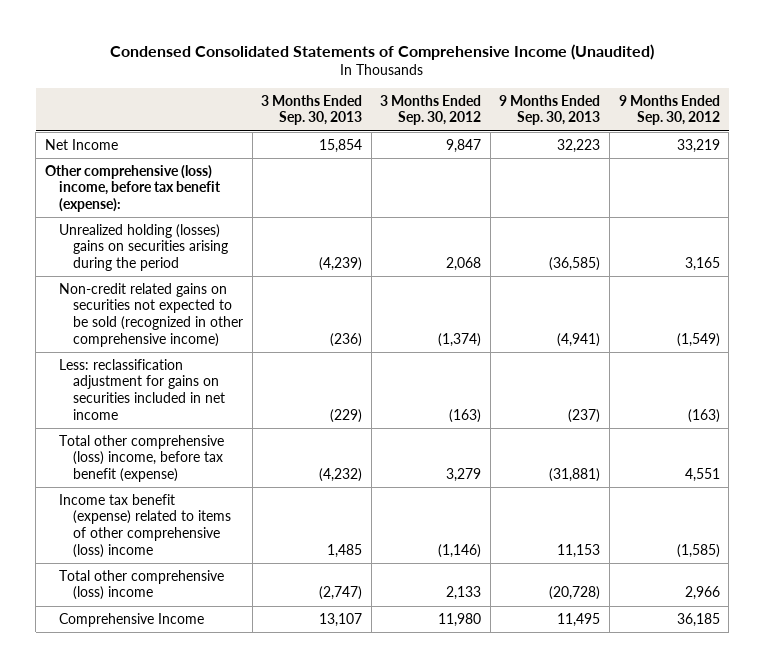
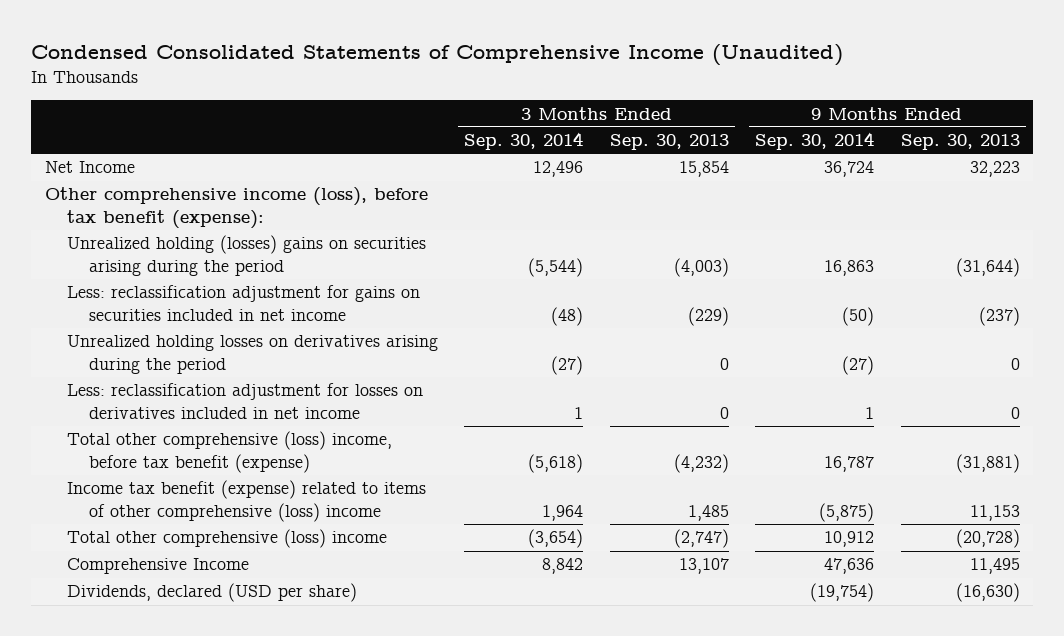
[380,94,482,126] 3 Months Ended Sep. 30, 2012 -> none
[618,94,720,126] 9 Months Ended Sep. 30, 2012 -> none
none -> [464,132,584,151] Sep. 30, 2014
none -> [755,132,875,151] Sep. 30, 2014
[58,282,243,347] Non-credit related gains on securities not expected to be sold (recognized in other comprehensive income) -> none
[44,164,221,212] Other comprehensive (loss) income, before tax benefit (expense): -> [44,187,428,229] Other comprehensive income (loss), before tax benefit (expense):
[319,256,363,271] (4,239) -> [673,257,729,277] (4,003)
[549,256,601,271] (36,585) -> [955,257,1020,277] (31,644)
none -> [67,335,439,374] Unrealized holding losses on derivatives arising during the period
none -> [67,383,424,419] Less: reclassification adjustment for losses on derivatives included in net income
none -> [67,583,358,603] Dividends, declared (USD per share)

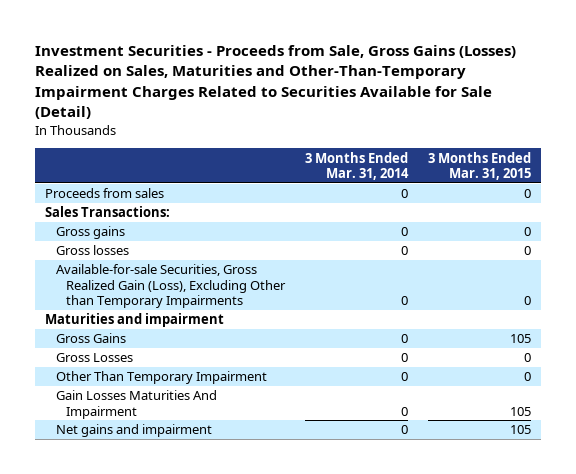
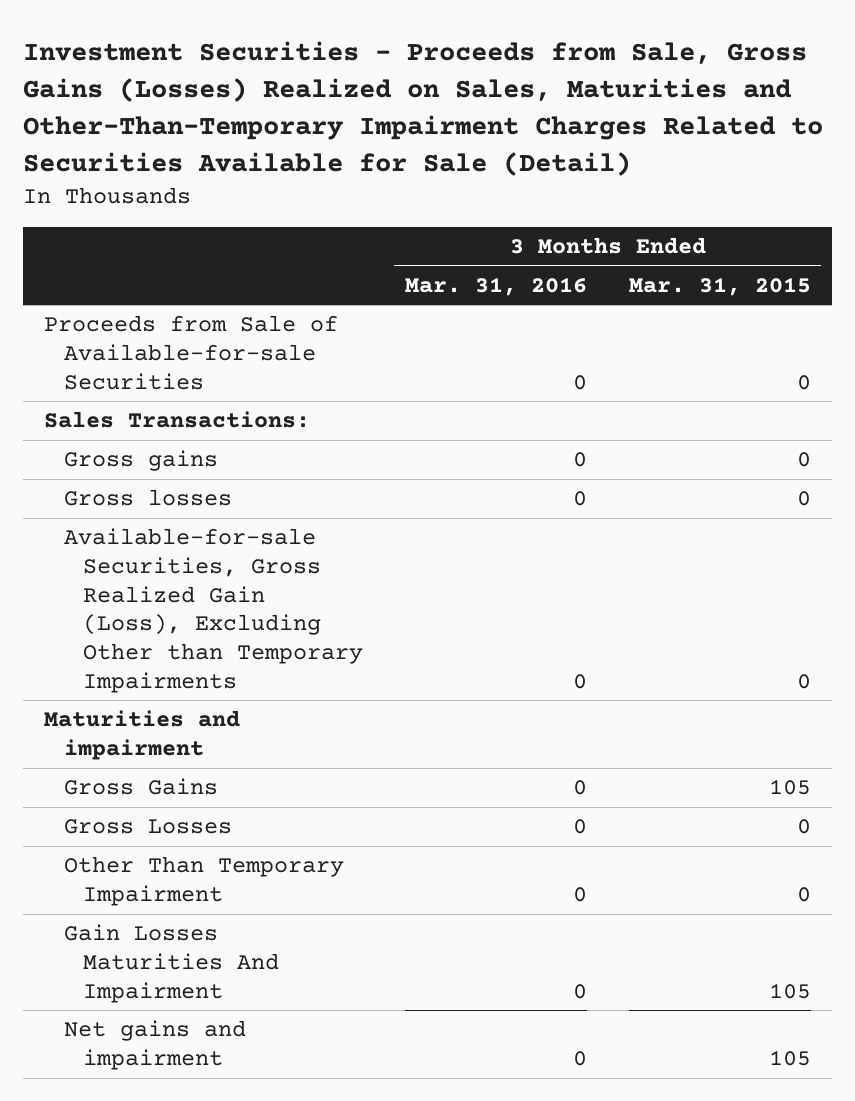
[305,151,410,180] 3 Months Ended Mar. 31, 2014 -> none
none -> [404,276,587,296] Mar. 31, 2016
[44,188,164,199] Proceeds from sales -> [44,315,339,390] Proceeds from Sale of Available-for-sale Securities

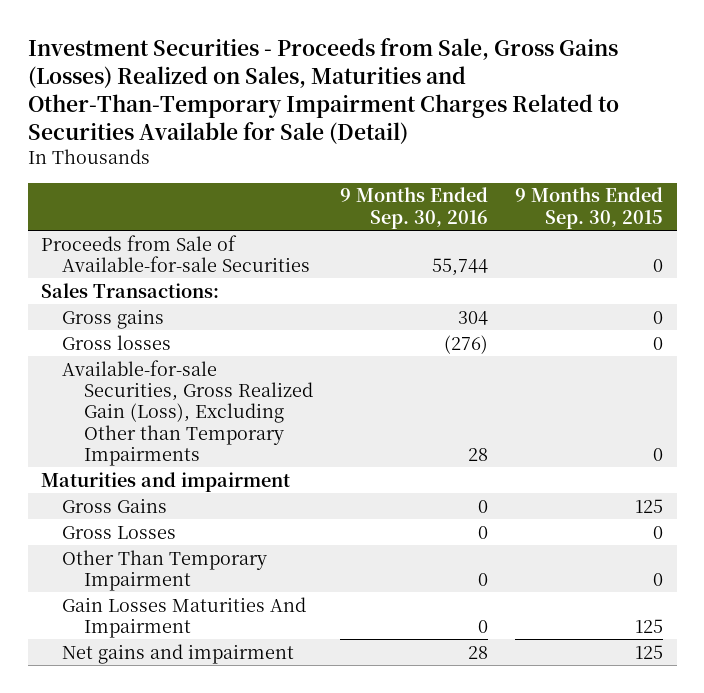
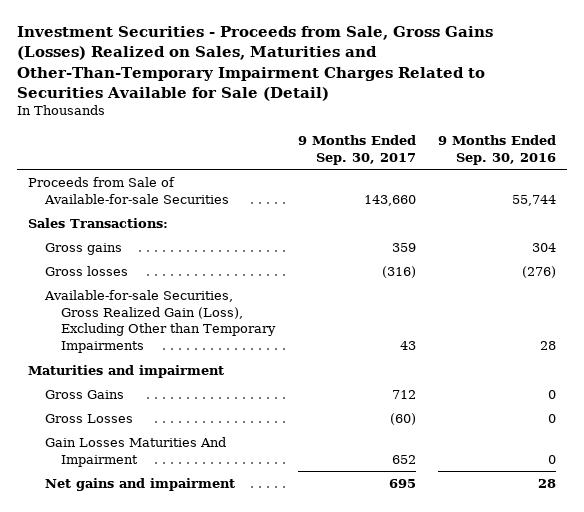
[514,187,663,229] 9 Months Ended Sep. 30, 2015 -> none
none -> [297,135,416,165] 9 Months Ended Sep. 30, 2017
[62,549,268,592] Other Than Temporary Impairment -> none

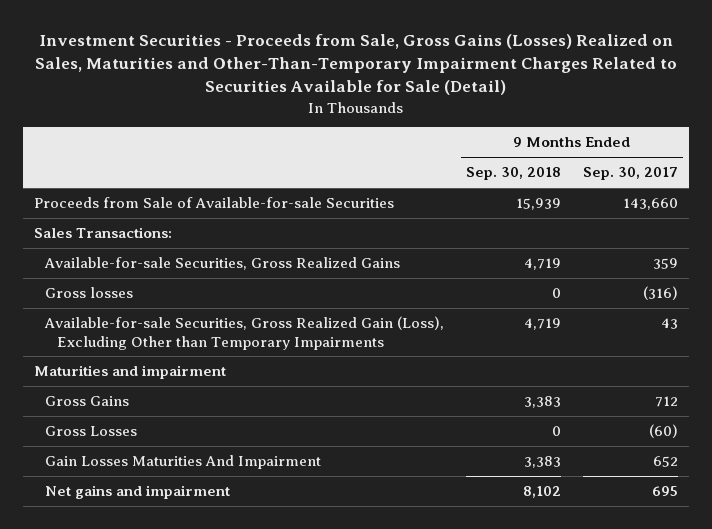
[437,135,556,165] 9 Months Ended Sep. 30, 2016 -> none
none -> [466,167,562,181] Sep. 30, 2018
[44,242,122,255] Gross gains -> [44,257,401,271] Available-for-sale Securities, Gross Realized Gains

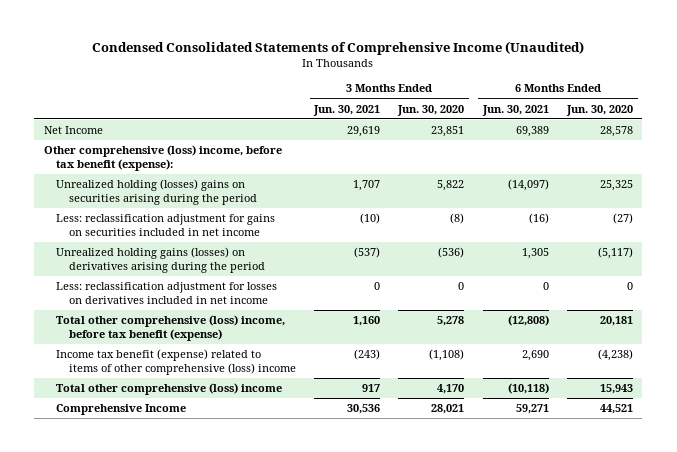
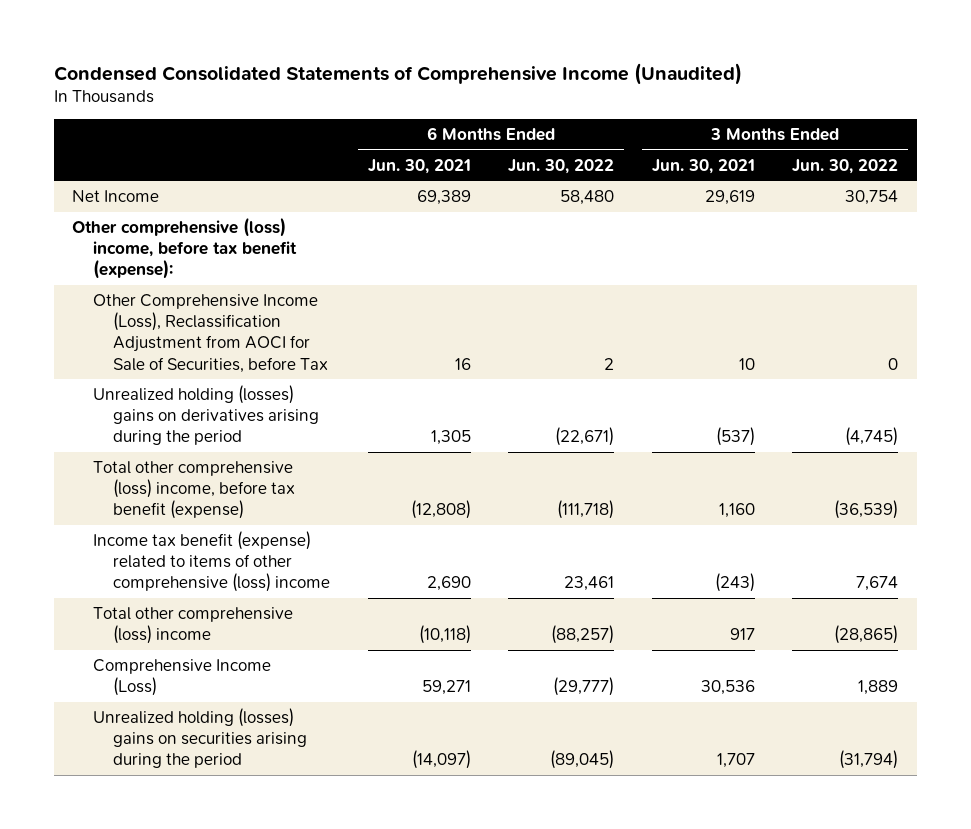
[397,104,465,116] Jun. 30, 2020 -> none
[566,104,634,116] Jun. 30, 2020 -> none
none -> [508,158,615,174] Jun. 30, 2022
none -> [792,158,899,174] Jun. 30, 2022
[56,282,278,304] Less: reclassification adjustment for losses on derivatives included in net income -> none
[56,214,276,236] Less: reclassification adjustment for gains on securities included in net income -> [92,294,328,373] Other Comprehensive Income (Loss), Reclassification Adjustment from AOCI for Sale of Securities, before Tax
[360,213,381,225] (10) -> [738,357,755,370] 10
[528,213,549,225] (16) -> [454,357,471,370] 16
[56,247,265,273] Unrealized holding gains (losses) on derivatives arising during the period -> [92,385,319,446] Unrealized holding (losses) gains on derivatives arising during the period
[56,404,187,416] Comprehensive Income -> [92,659,271,697] Comprehensive Income (Loss)
[56,179,257,205] Unrealized holding (losses) gains on securities arising during the period -> [92,708,307,769] Unrealized holding (losses) gains on securities arising during the period

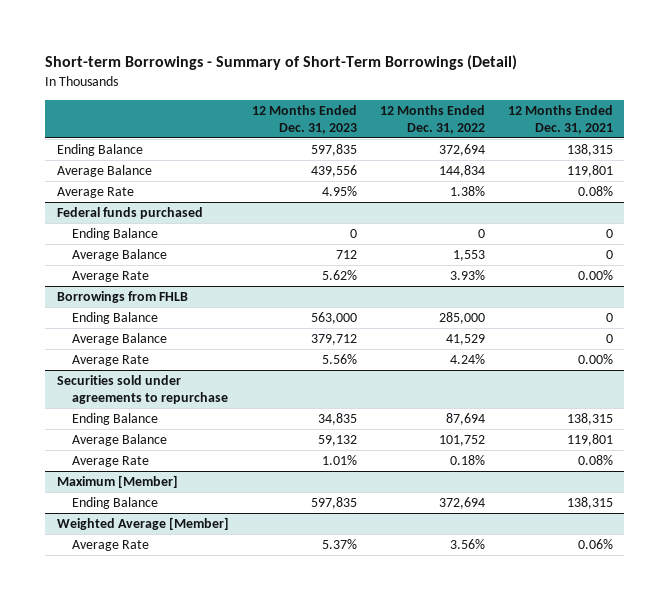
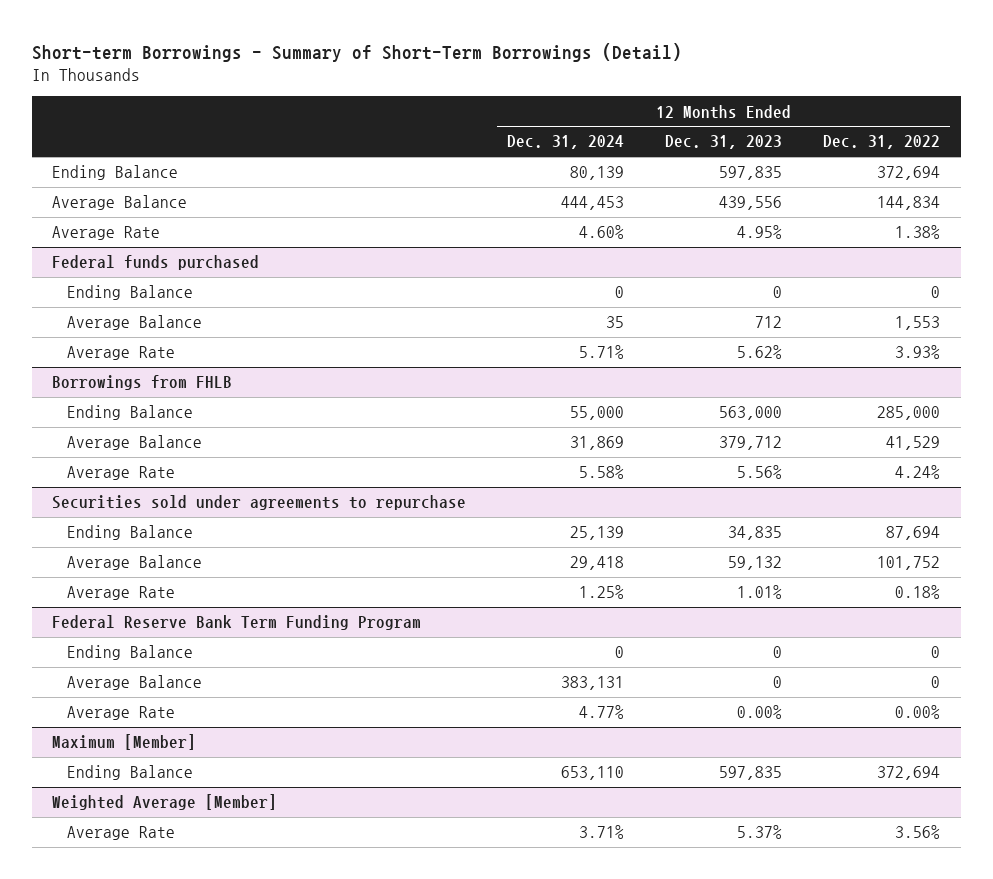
[507,105,613,135] 12 Months Ended Dec. 31, 2021 -> none
none -> [507,135,625,150] Dec. 31, 2024
none -> [52,615,422,631] Federal Reserve Bank Term Funding Program
none -> [67,645,194,661] Ending Balance
none -> [67,675,203,691] Average Balance
none -> [67,706,176,721] Average Rate

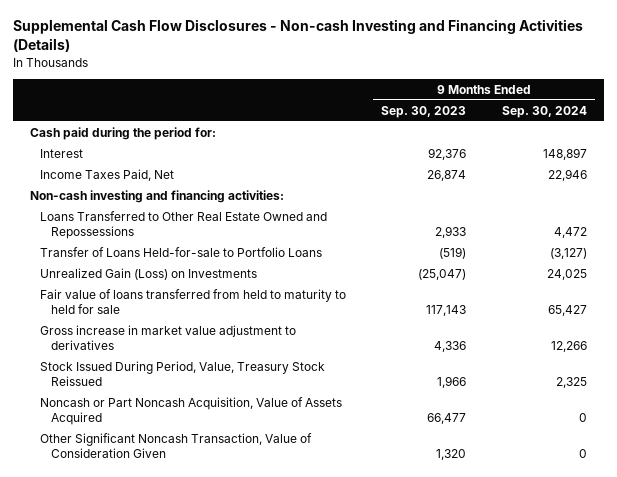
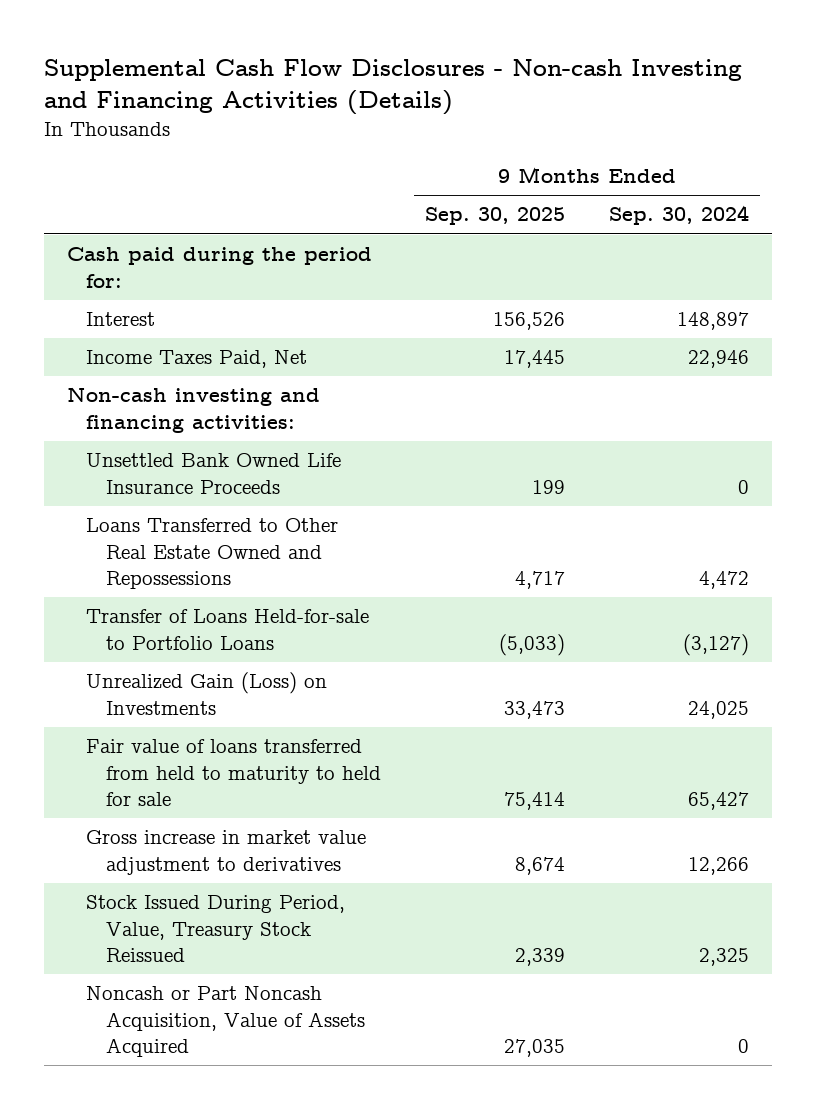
[381,105,467,118] Sep. 30, 2023 -> none
none -> [425,207,566,226] Sep. 30, 2025
none -> [86,453,342,494] Unsettled Bank Owned Life Insurance Proceeds
[40,432,313,458] Other Significant Noncash Transaction, Value of Consideration Given -> none

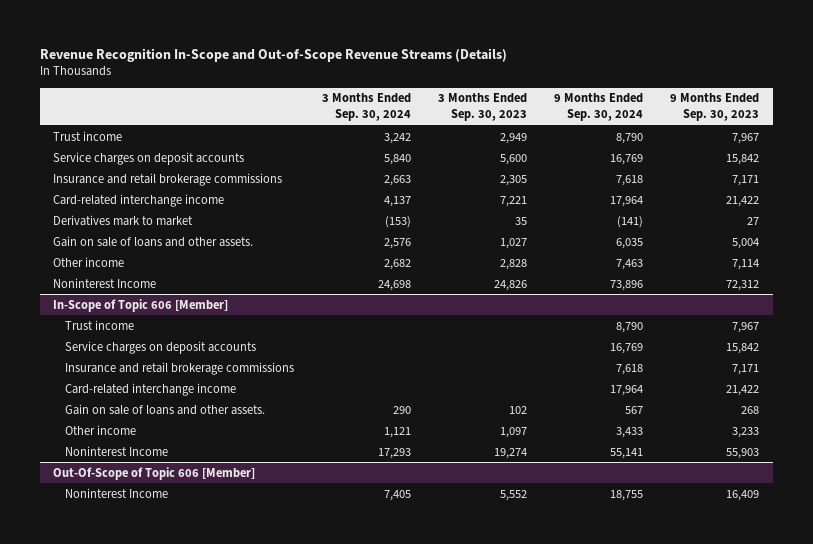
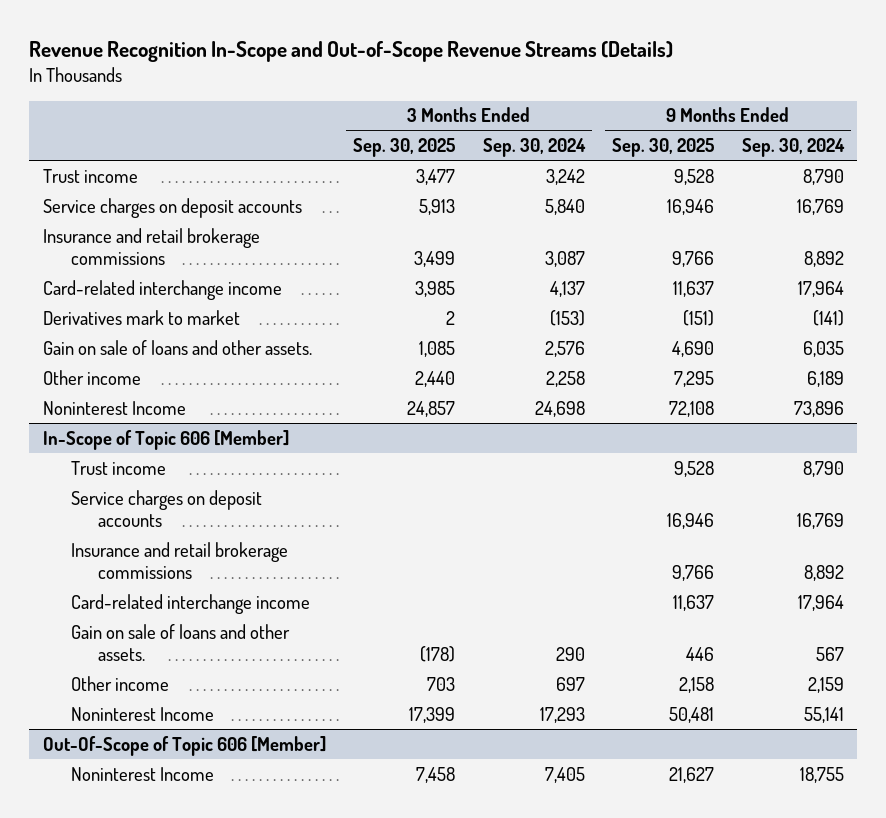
[437,93,527,122] 3 Months Ended Sep. 30, 2023 -> none
[670,93,760,122] 9 Months Ended Sep. 30, 2023 -> none
none -> [353,137,456,157] Sep. 30, 2025
none -> [612,137,715,157] Sep. 30, 2025
[383,174,411,186] 2,663 -> [544,251,585,268] 3,087
[616,174,644,186] 7,618 -> [803,251,844,268] 8,892
[383,258,411,270] 2,682 -> [545,370,585,387] 2,258
[616,258,644,270] 7,463 -> [806,370,844,387] 6,189
[616,363,644,375] 7,618 -> [803,565,844,582] 8,892
[383,426,411,438] 1,121 -> [555,676,585,691] 697
[616,426,644,438] 3,433 -> [807,676,844,693] 2,159

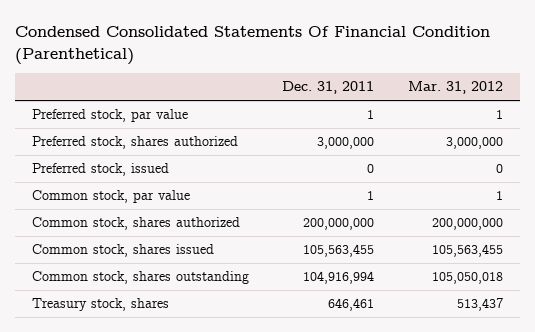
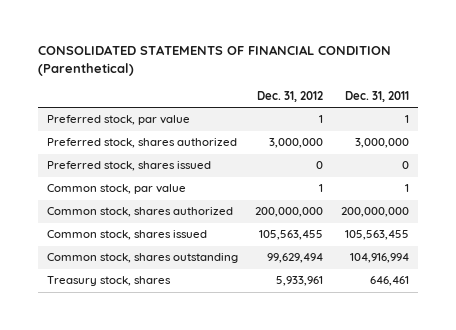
[15,26,491,65] Condensed Consolidated Statements Of Financial Condition (Parenthetical) -> [37,45,391,77] CONSOLIDATED STATEMENTS OF FINANCIAL CONDITION (Parenthetical)
[407,81,503,95] Mar. 31, 2012 -> none
none -> [257,91,324,103] Dec. 31, 2012
[32,163,170,177] Preferred stock, issued -> [46,161,211,172] Preferred stock, shares issued

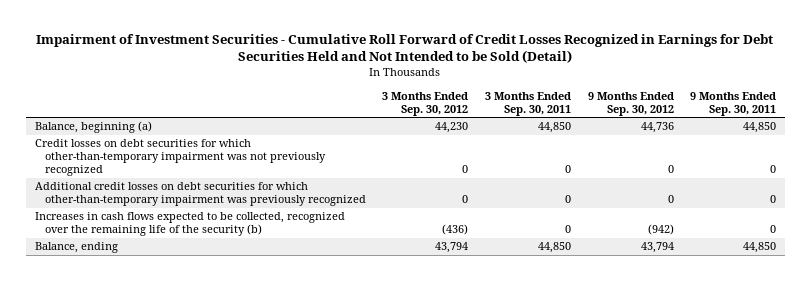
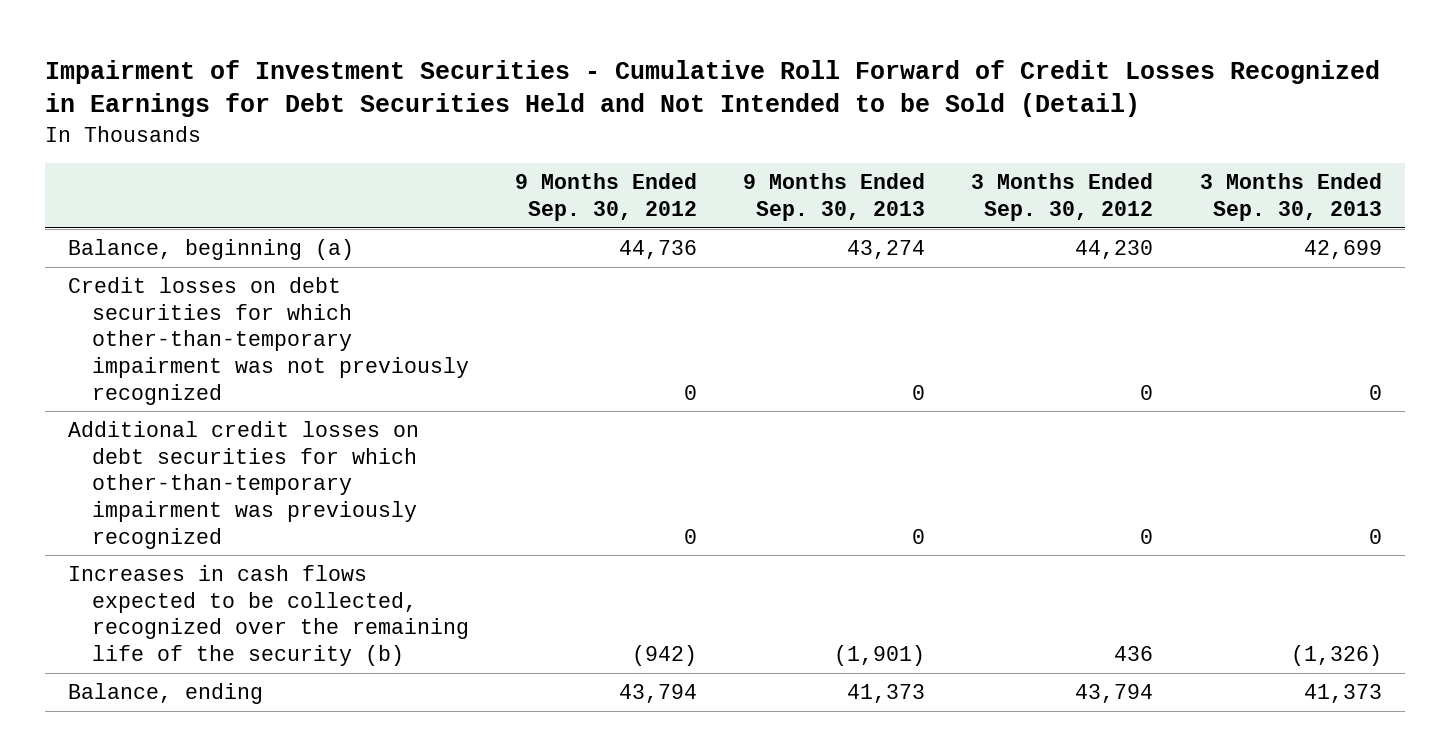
[484,91,571,116] 3 Months Ended Sep. 30, 2011 -> none
[690,91,777,116] 9 Months Ended Sep. 30, 2011 -> none
none -> [743,173,926,221] 9 Months Ended Sep. 30, 2013
none -> [1199,173,1382,221] 3 Months Ended Sep. 30, 2013
[442,224,469,236] (436) -> [1114,645,1154,661] 436

